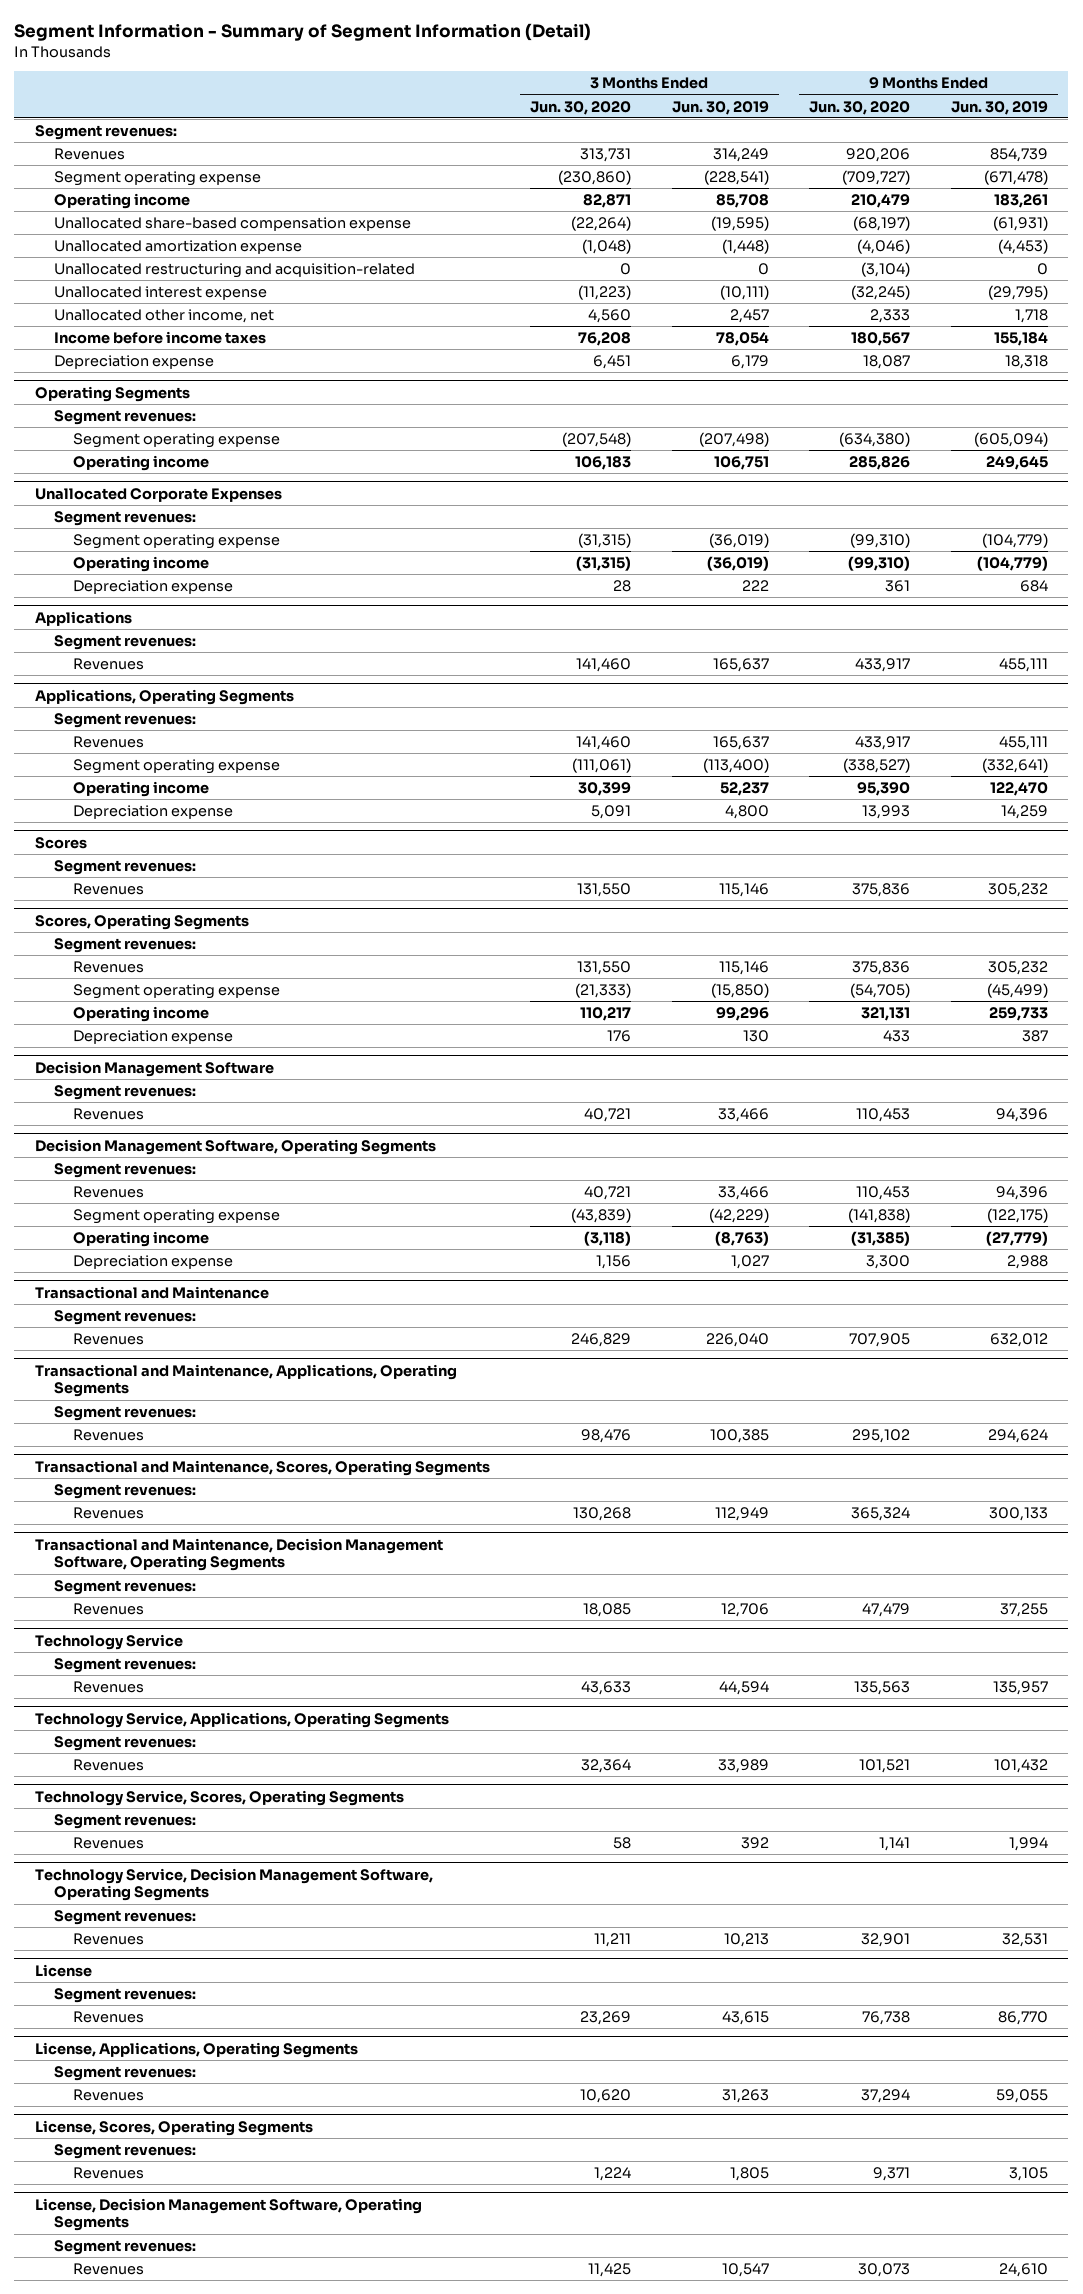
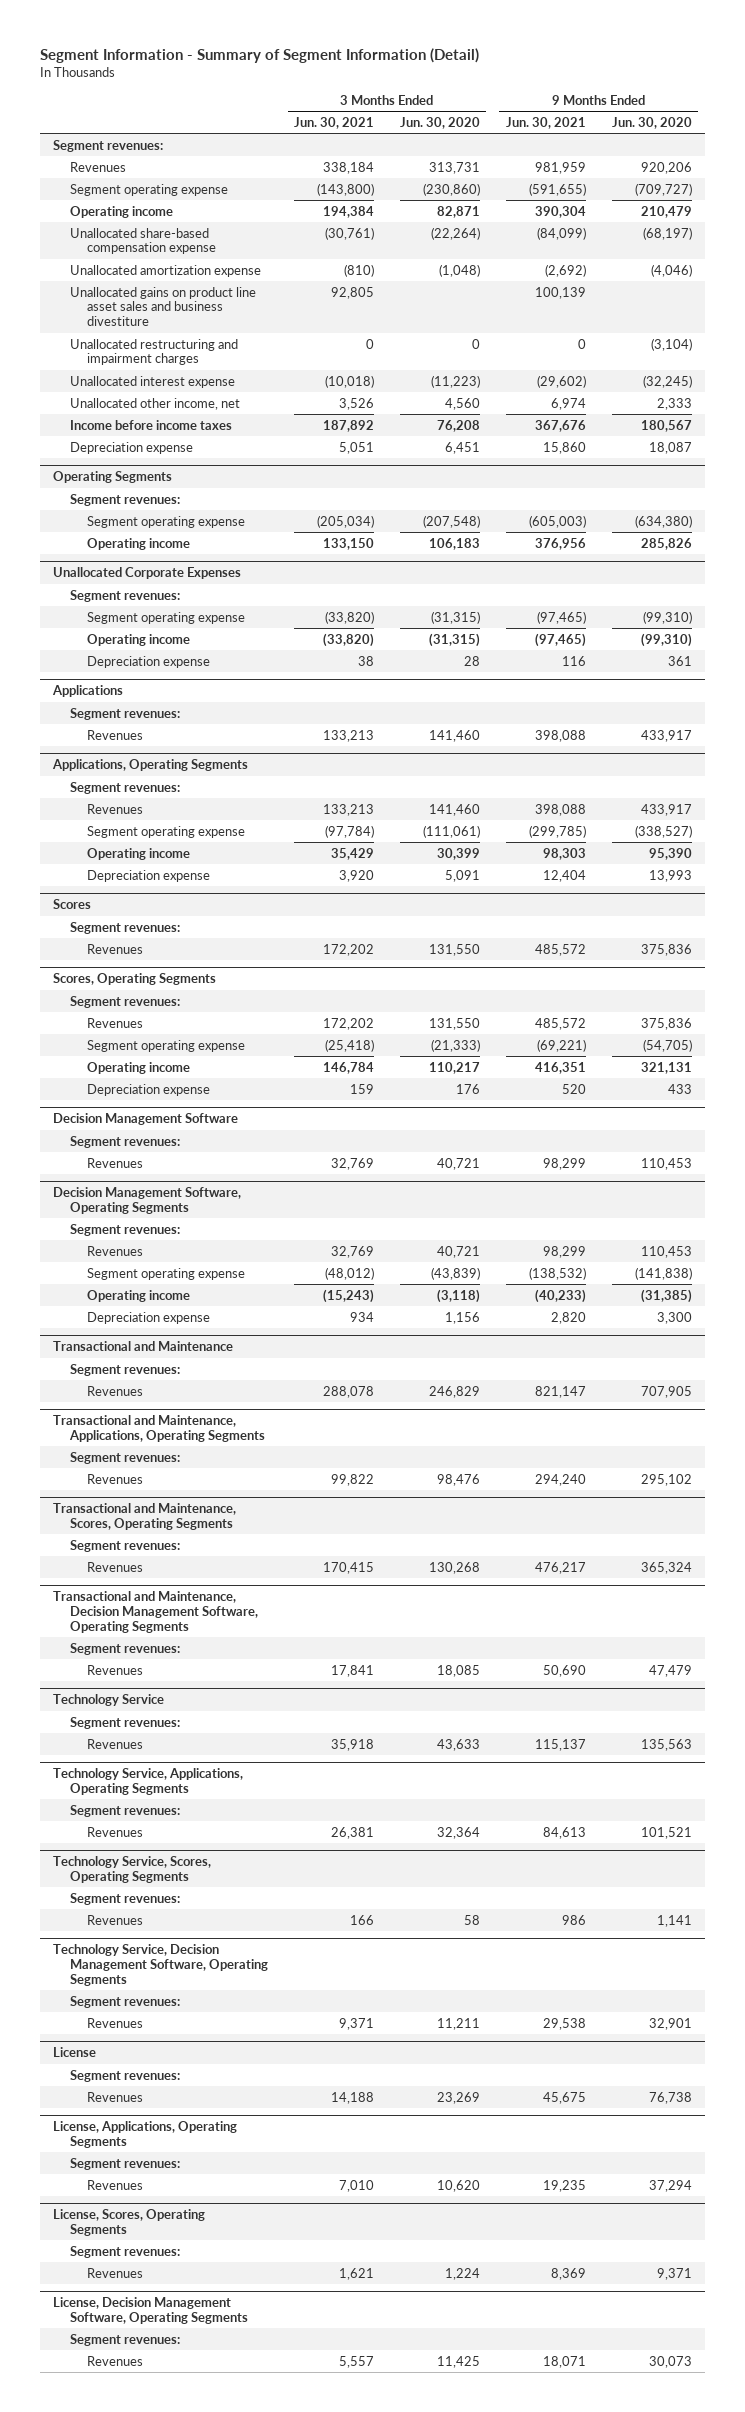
[671,100,769,115] Jun. 30, 2019 -> none
[951,100,1049,115] Jun. 30, 2019 -> none
none -> [294,116,375,129] Jun. 30, 2021
none -> [505,116,586,129] Jun. 30, 2021
none -> [70,286,257,327] Unallocated gains on product line asset sales and business divestiture
[53,262,415,278] Unallocated restructuring and acquisition-related -> [70,338,239,366] Unallocated restructuring and impairment charges

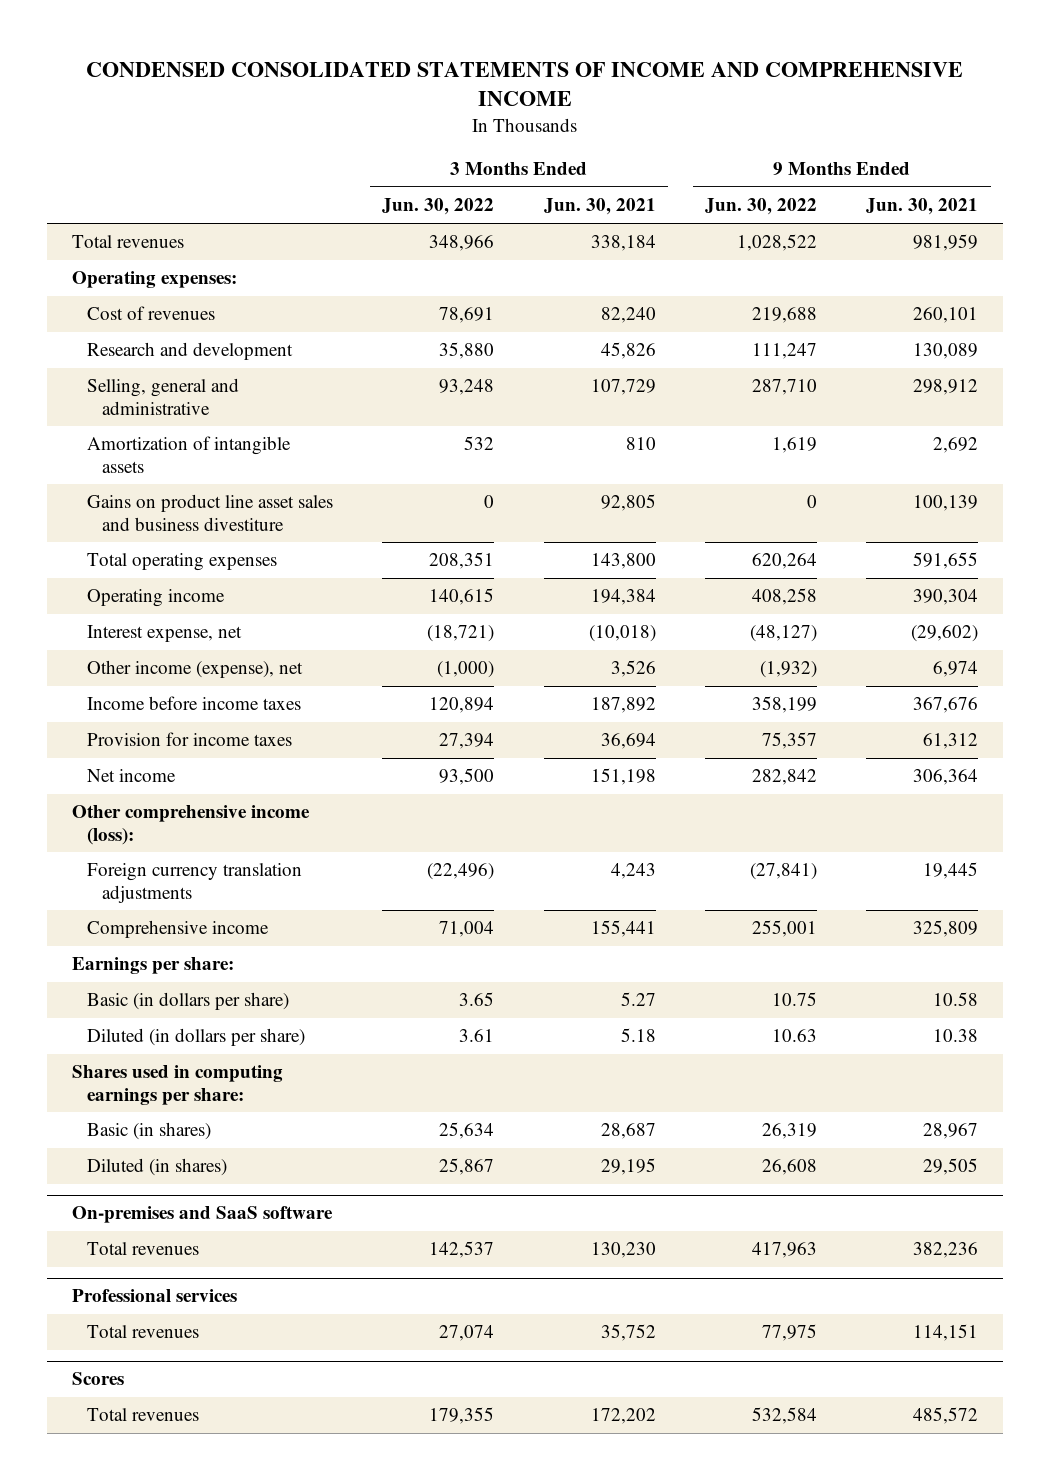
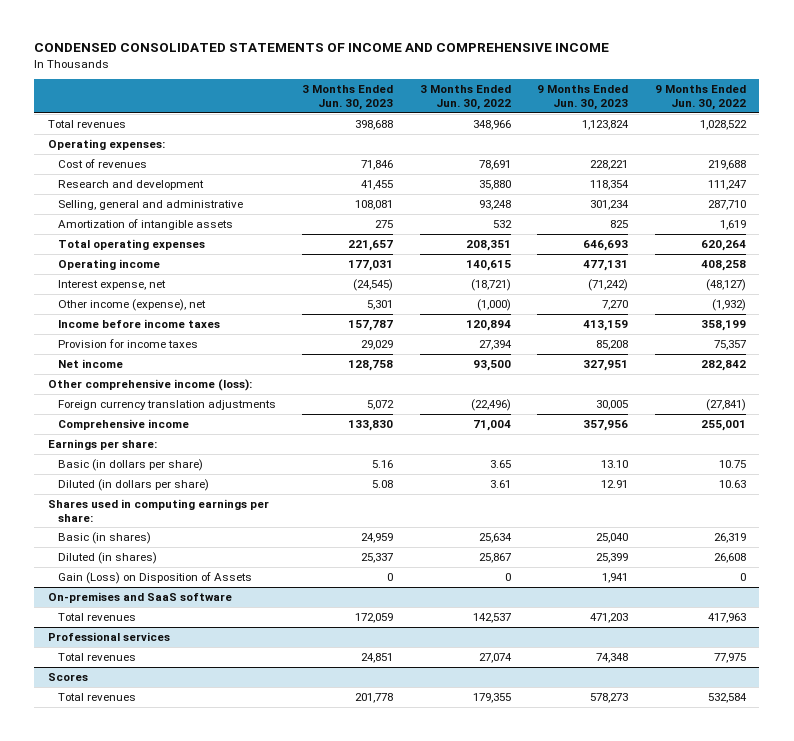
[543,198,656,216] Jun. 30, 2021 -> none
[866,198,979,216] Jun. 30, 2021 -> none
none -> [302,85,394,111] 3 Months Ended Jun. 30, 2023
none -> [537,85,629,111] 9 Months Ended Jun. 30, 2023
[86,494,333,531] Gains on product line asset sales and business divestiture -> none
none -> [57,571,252,584] Gain (Loss) on Disposition of Assets

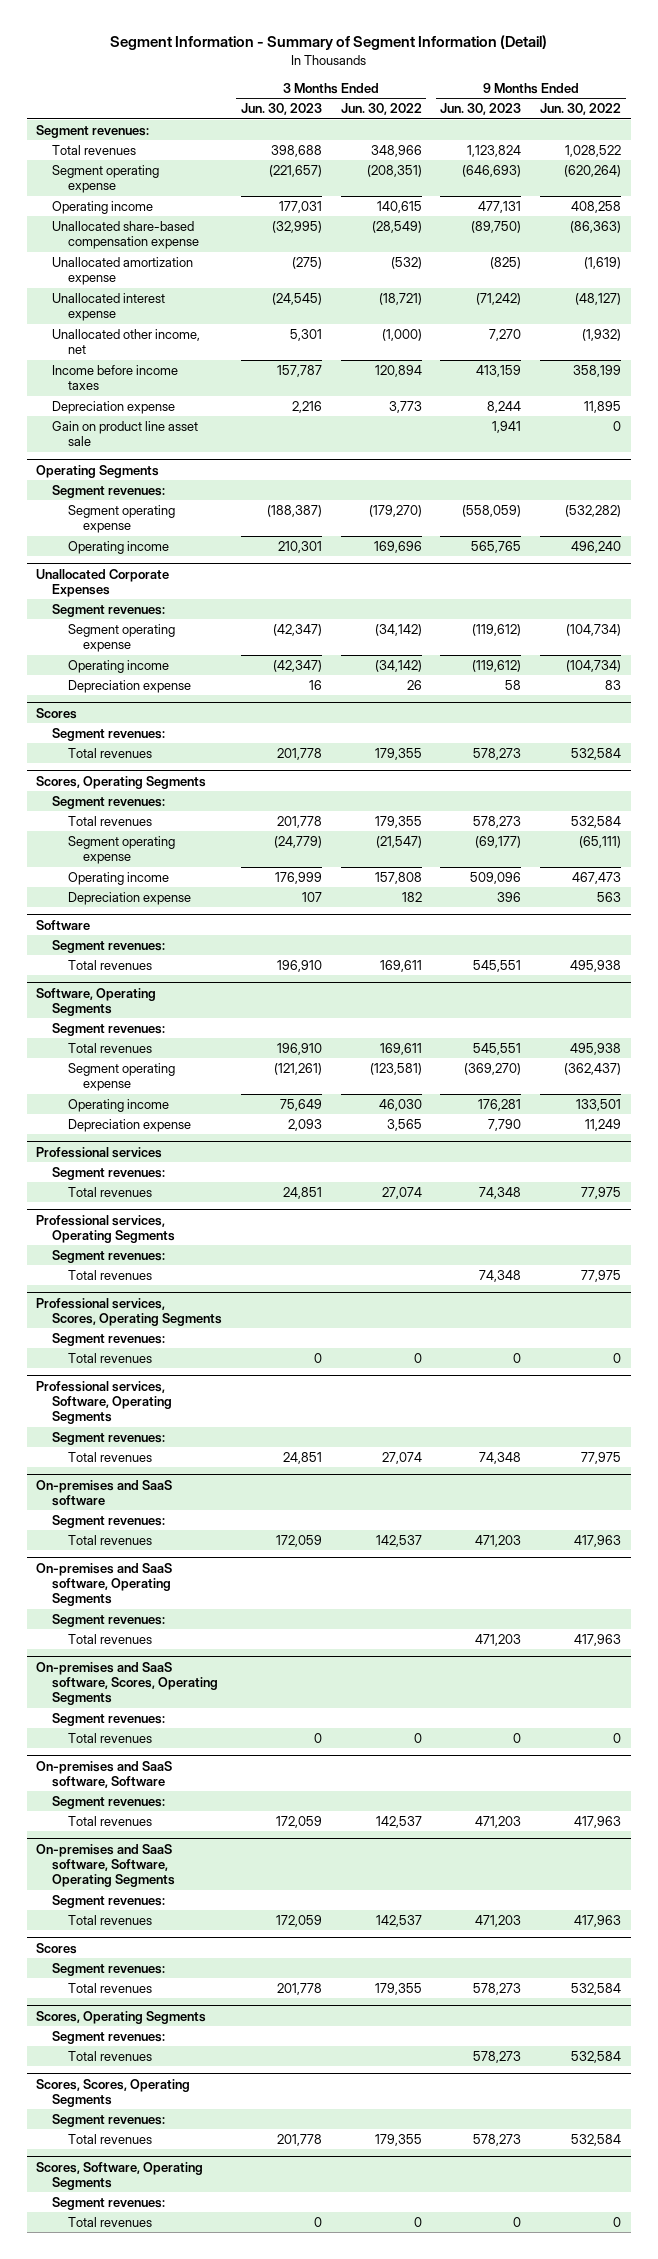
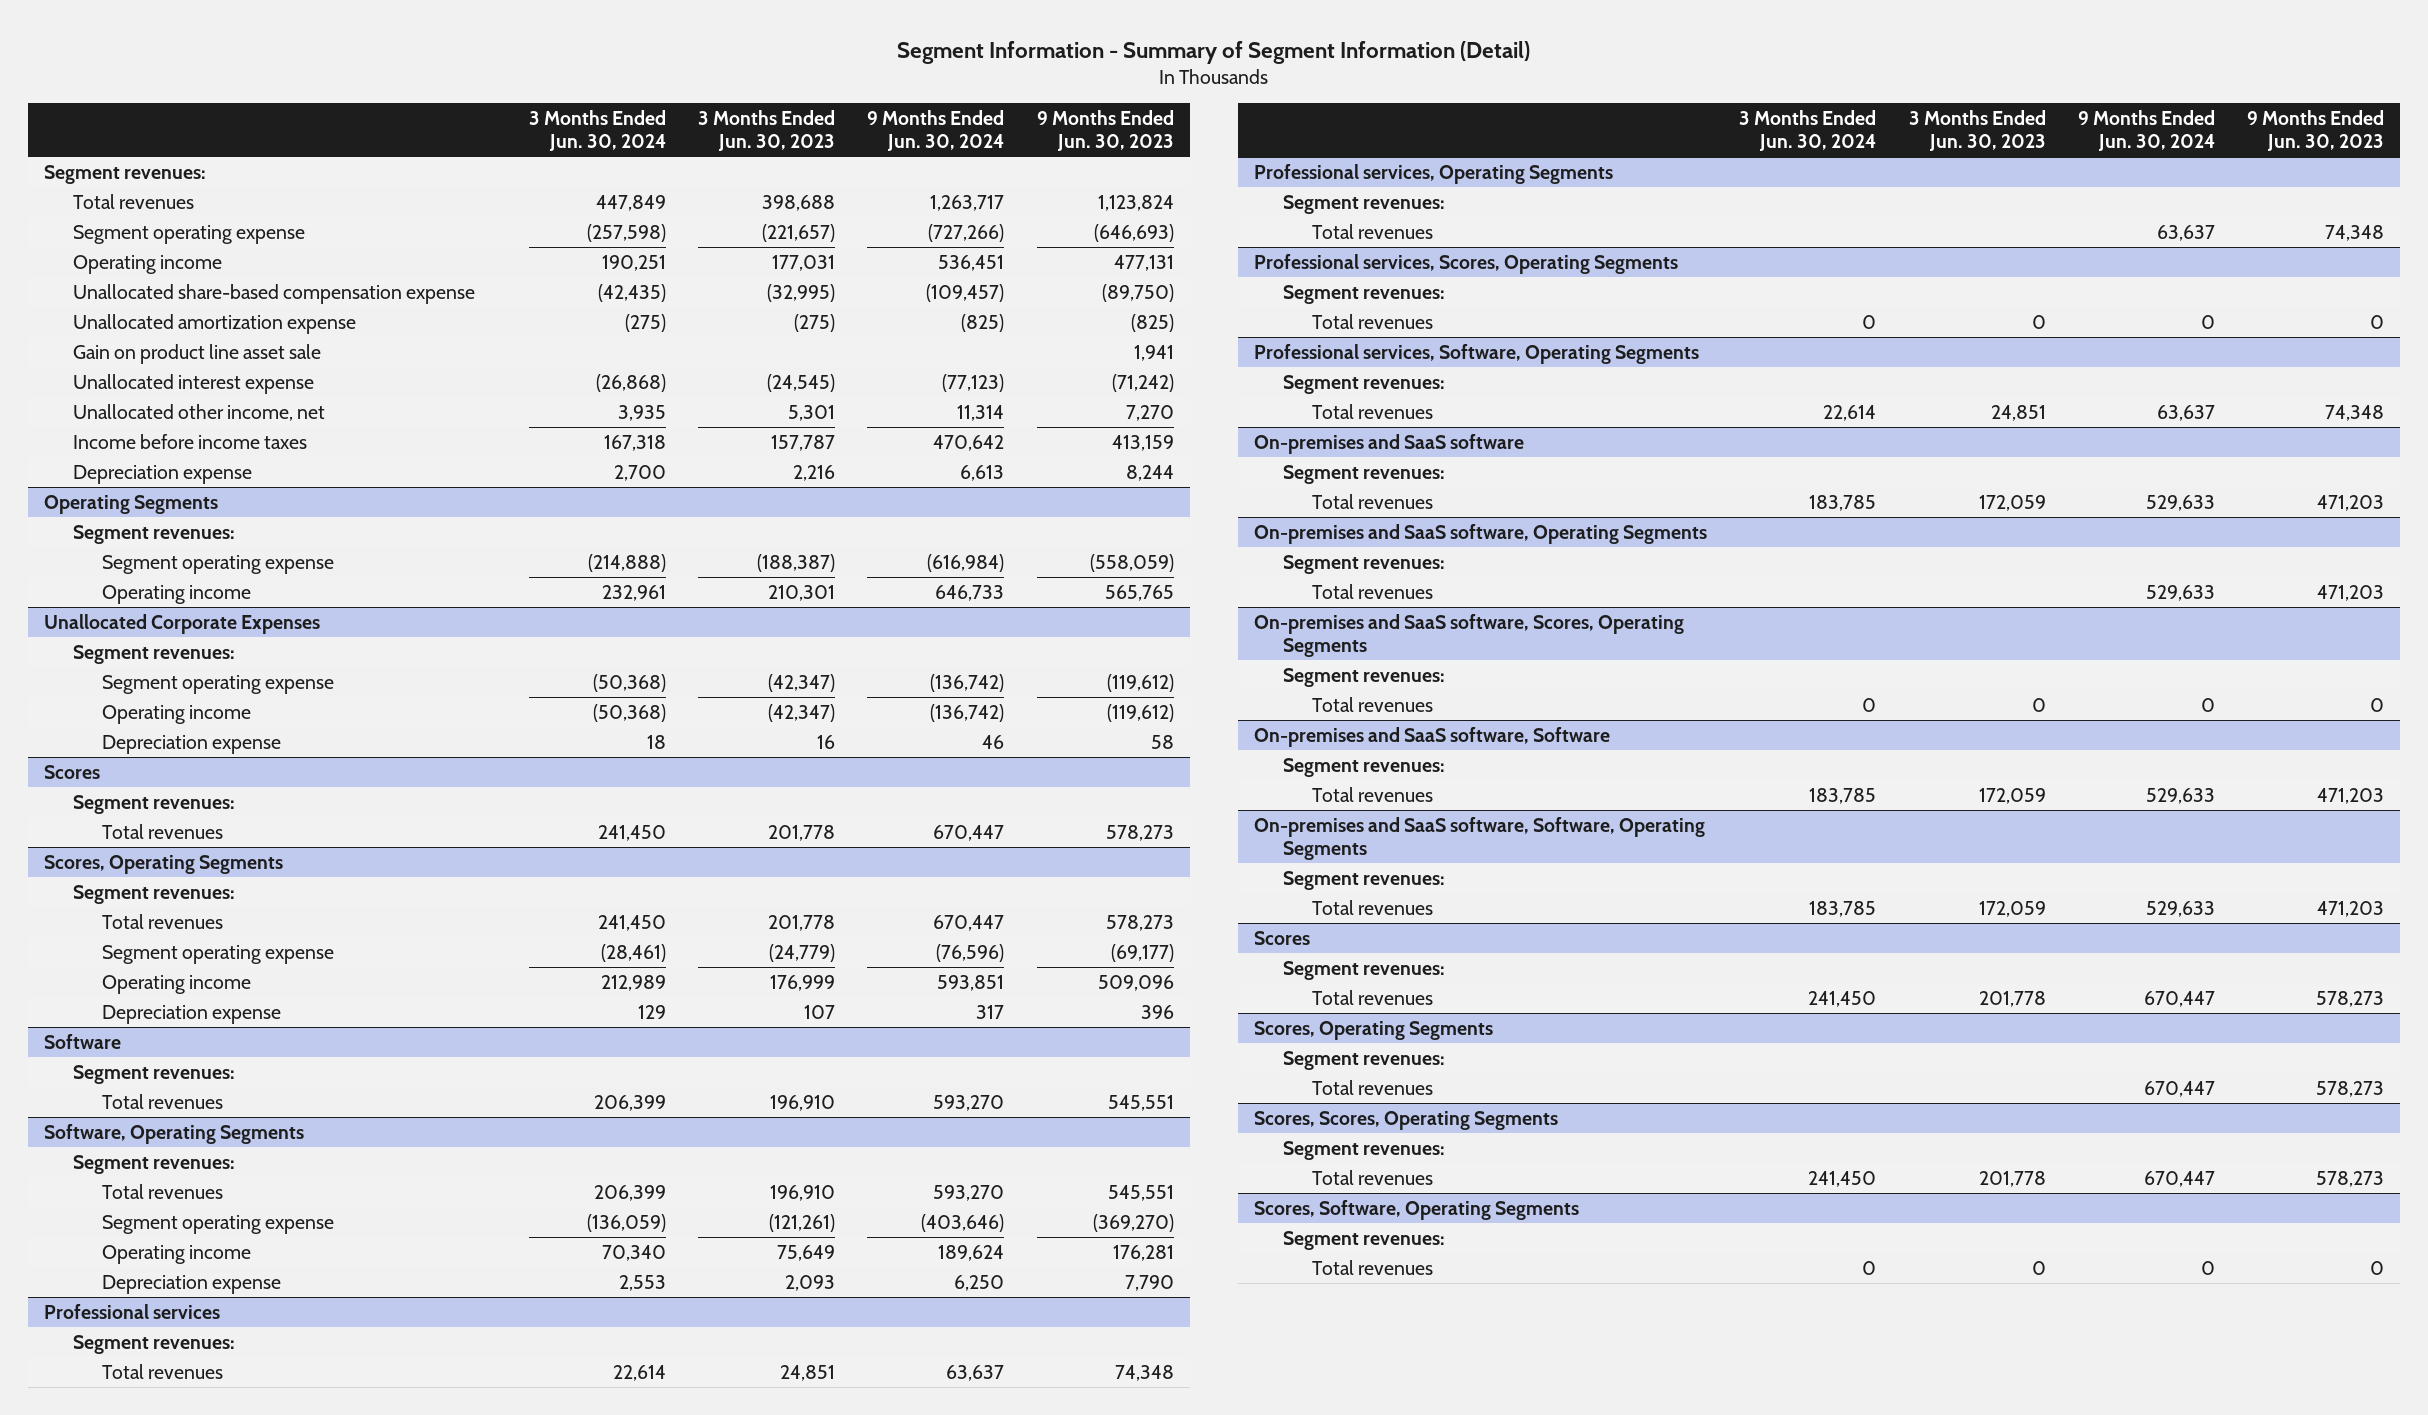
[340,103,422,116] Jun. 30, 2022 -> none
[540,103,622,116] Jun. 30, 2022 -> none
none -> [528,110,666,151] 3 Months Ended Jun. 30, 2024
none -> [867,110,1005,151] 9 Months Ended Jun. 30, 2024
[52,420,199,447] Gain on product line asset sale -> [72,343,321,364] Gain on product line asset sale

